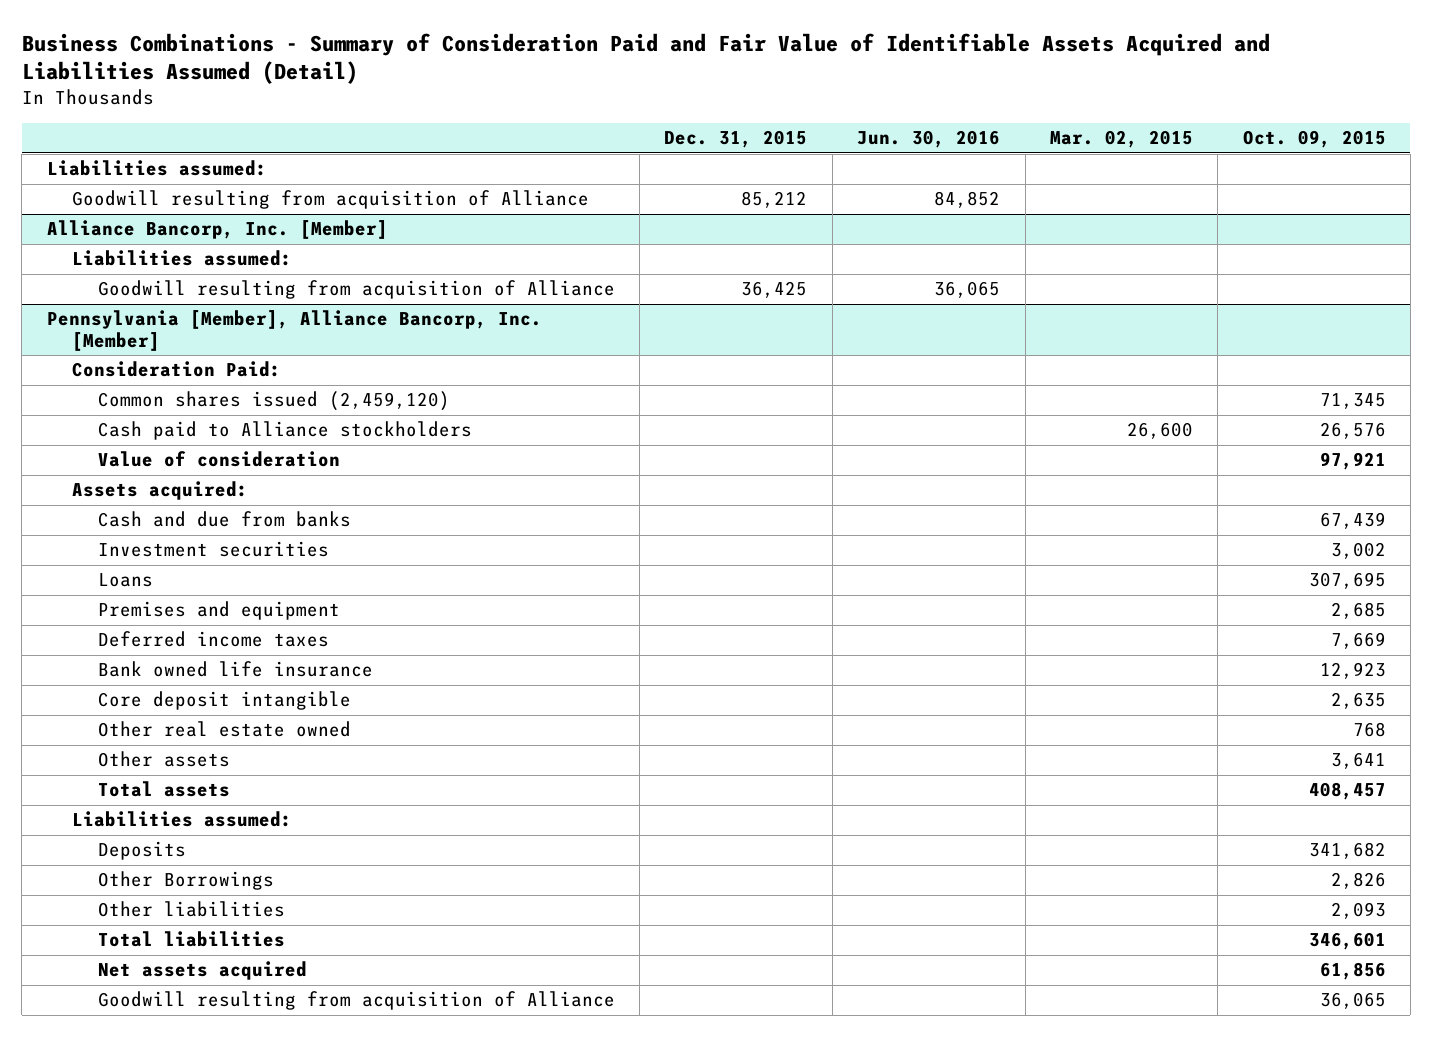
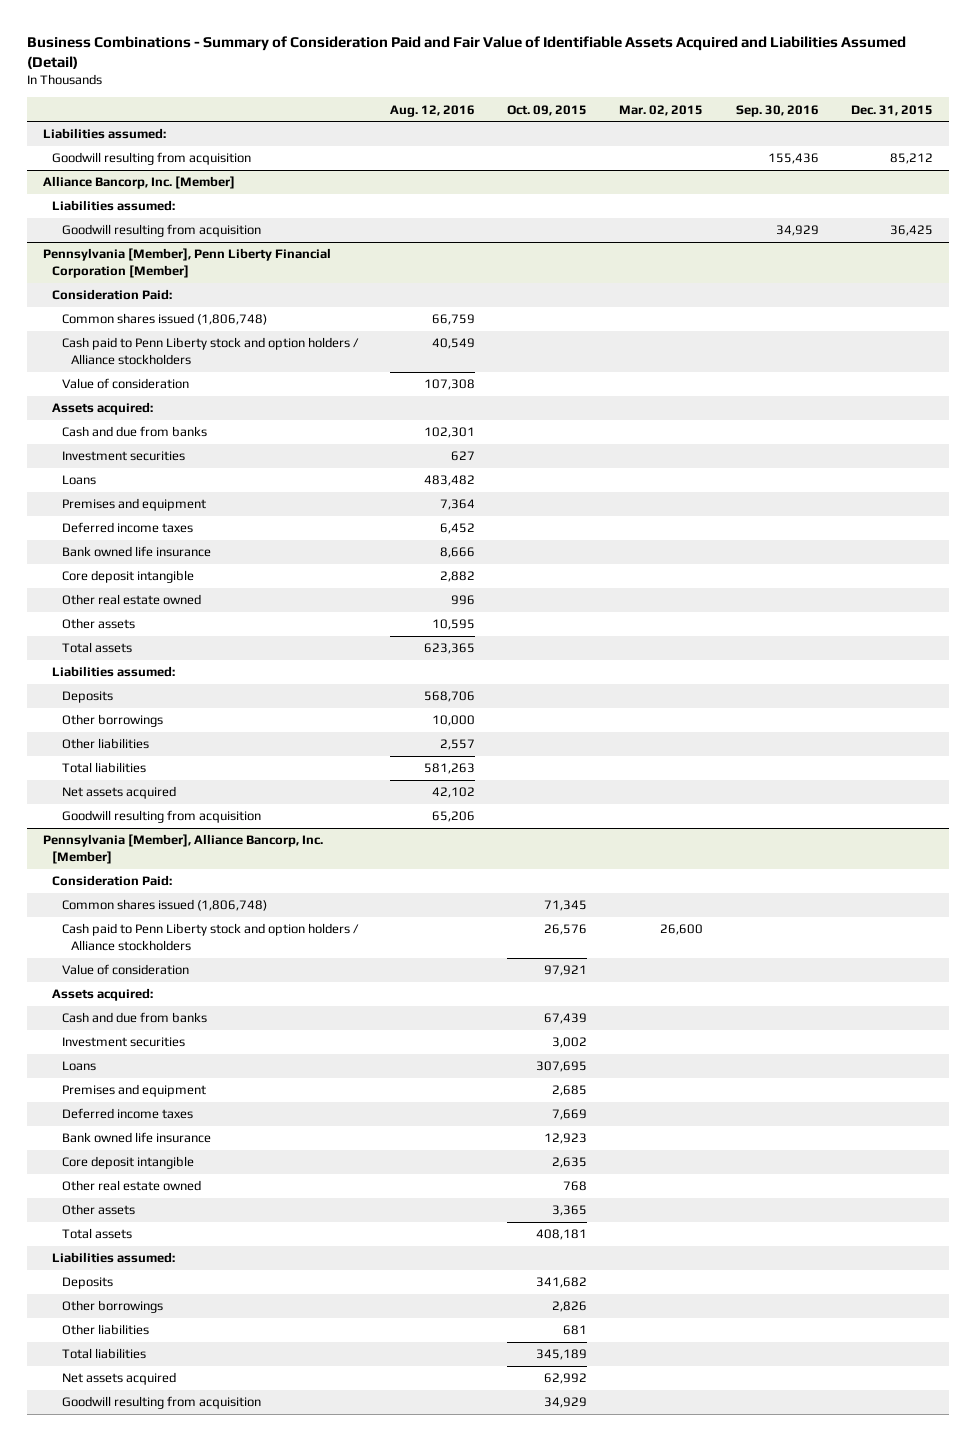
[857,130,1001,149] Jun. 30, 2016 -> none
none -> [389,104,475,117] Aug. 12, 2016
none -> [735,104,819,117] Sep. 30, 2016
[72,190,590,210] Goodwill resulting from acquisition of Alliance -> [52,152,252,166] Goodwill resulting from acquisition
[97,280,615,300] Goodwill resulting from acquisition of Alliance -> [61,224,261,238] Goodwill resulting from acquisition
none -> [43,248,332,278] Pennsylvania [Member], Penn Liberty Financial Corporation [Member]
none -> [52,289,173,301] Consideration Paid:
none -> [61,313,267,326] Common shares issued (1,806,748)
none -> [61,337,359,365] Cash paid to Penn Liberty stock and option holders / Alliance stockholders
none -> [61,378,189,390] Value of consideration
none -> [52,402,154,416] Assets acquired:
none -> [61,426,207,438] Cash and due from banks
none -> [61,451,185,462] Investment securities
none -> [61,475,96,486] Loans
none -> [61,498,206,512] Premises and equipment
none -> [61,522,193,534] Deferred income taxes
none -> [61,546,211,558] Bank owned life insurance
none -> [61,570,194,584] Core deposit intangible
none -> [61,594,201,606] Other real estate owned
none -> [61,618,135,630] Other assets
none -> [61,642,132,654] Total assets
none -> [52,666,176,678] Liabilities assumed:
none -> [61,691,113,704] Deposits
none -> [61,714,163,728] Other borrowings
none -> [61,738,149,750] Other liabilities
none -> [61,762,146,774] Total liabilities
none -> [61,786,176,800] Net assets acquired
none -> [61,810,261,824] Goodwill resulting from acquisition
[97,391,450,412] Common shares issued (2,459,120) -> [61,899,267,912] Common shares issued (1,806,748)
[97,421,472,441] Cash paid to Alliance stockholders -> [61,923,359,951] Cash paid to Penn Liberty stock and option holders / Alliance stockholders
[1330,752,1386,770] 3,641 -> [552,1205,588,1217] 3,365
[1308,782,1386,801] 408,457 -> [536,1229,588,1241] 408,181
[97,871,274,891] Other Borrowings -> [61,1300,163,1314] Other borrowings
[1330,902,1386,920] 2,093 -> [563,1325,588,1336] 681
[1308,932,1386,951] 346,601 -> [536,1349,588,1361] 345,189
[1319,962,1386,981] 61,856 -> [544,1373,588,1385] 62,992
[97,991,615,1011] Goodwill resulting from acquisition of Alliance -> [61,1396,261,1410] Goodwill resulting from acquisition
[1319,992,1386,1010] 36,065 -> [544,1397,588,1409] 34,929

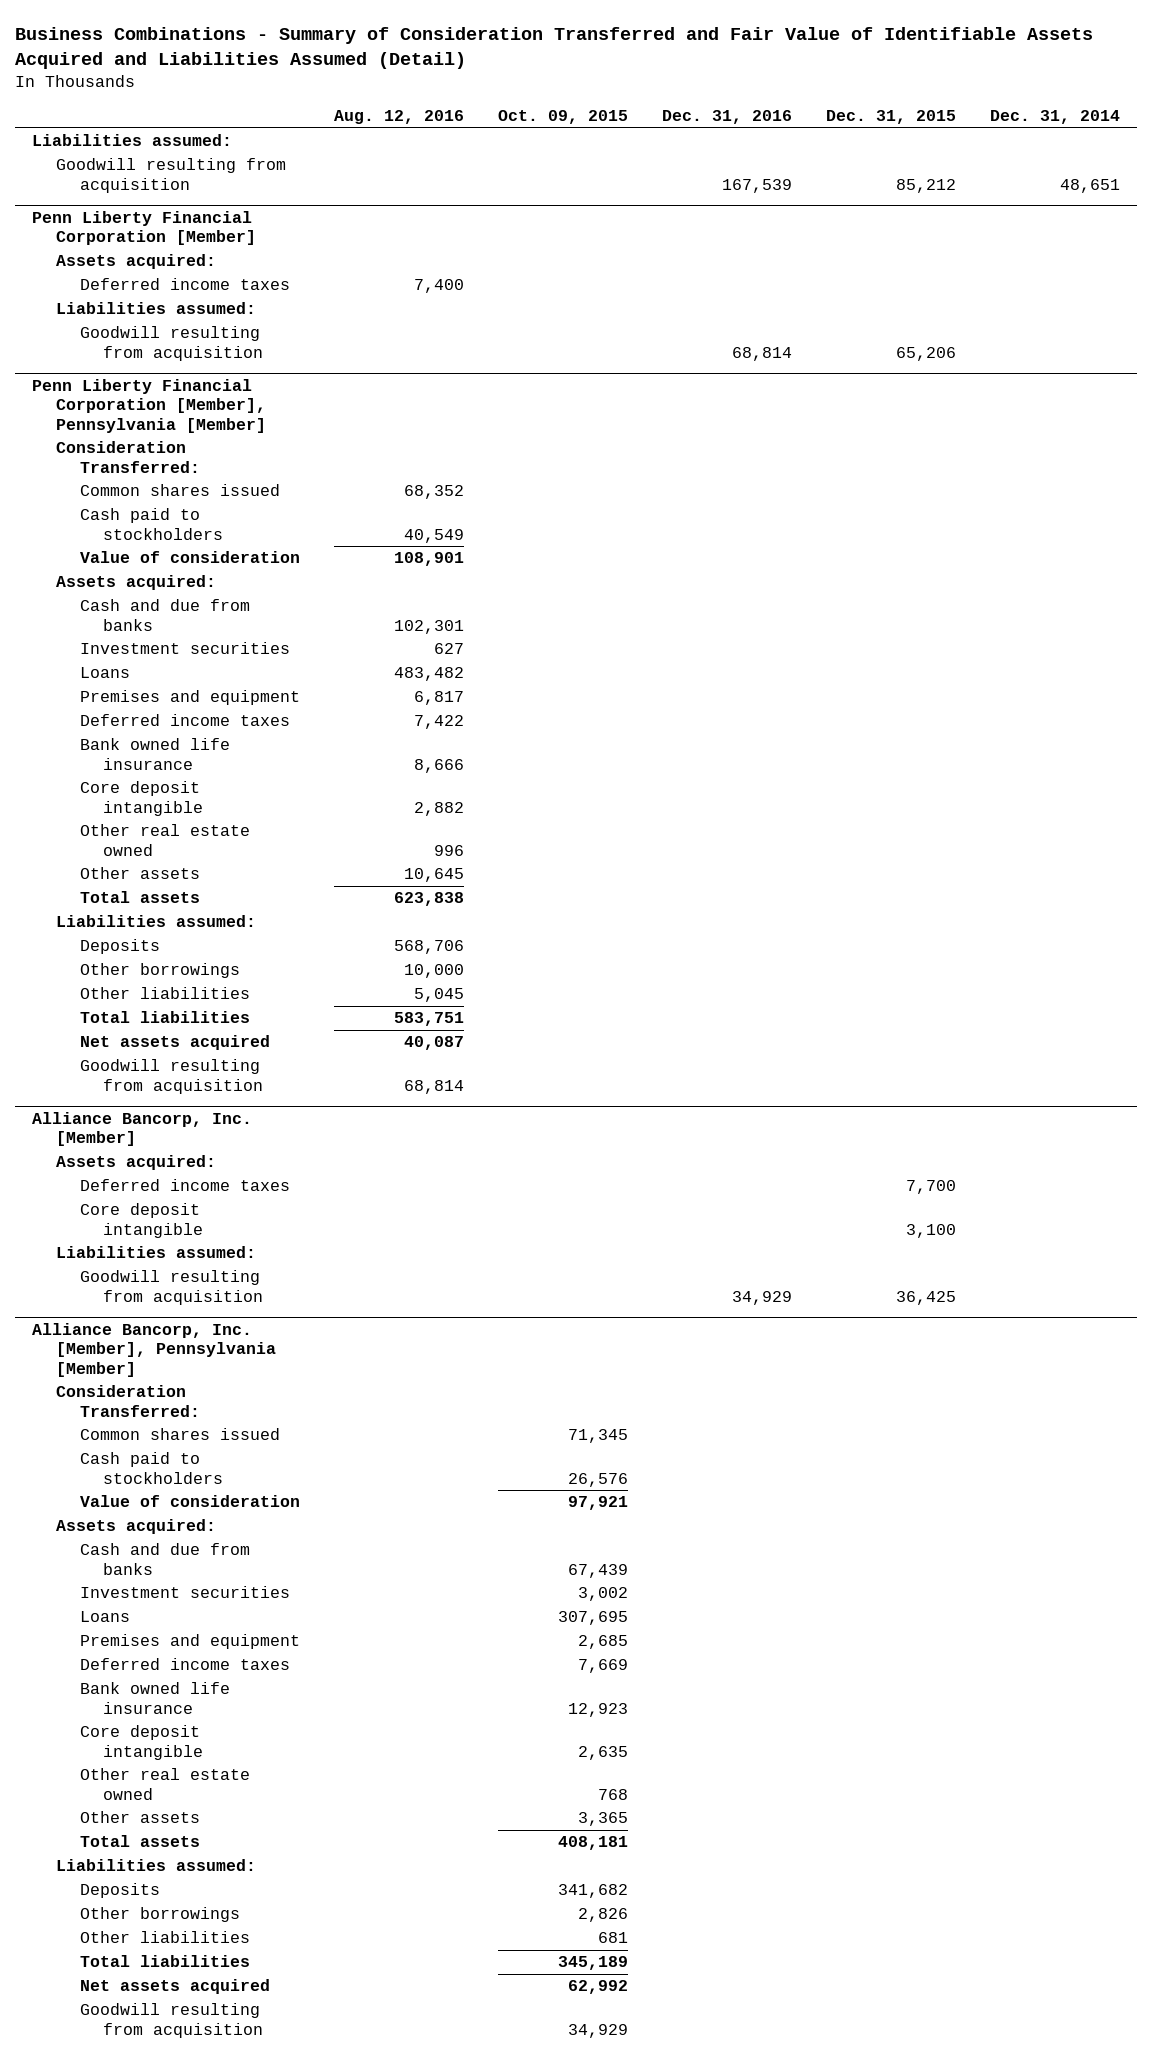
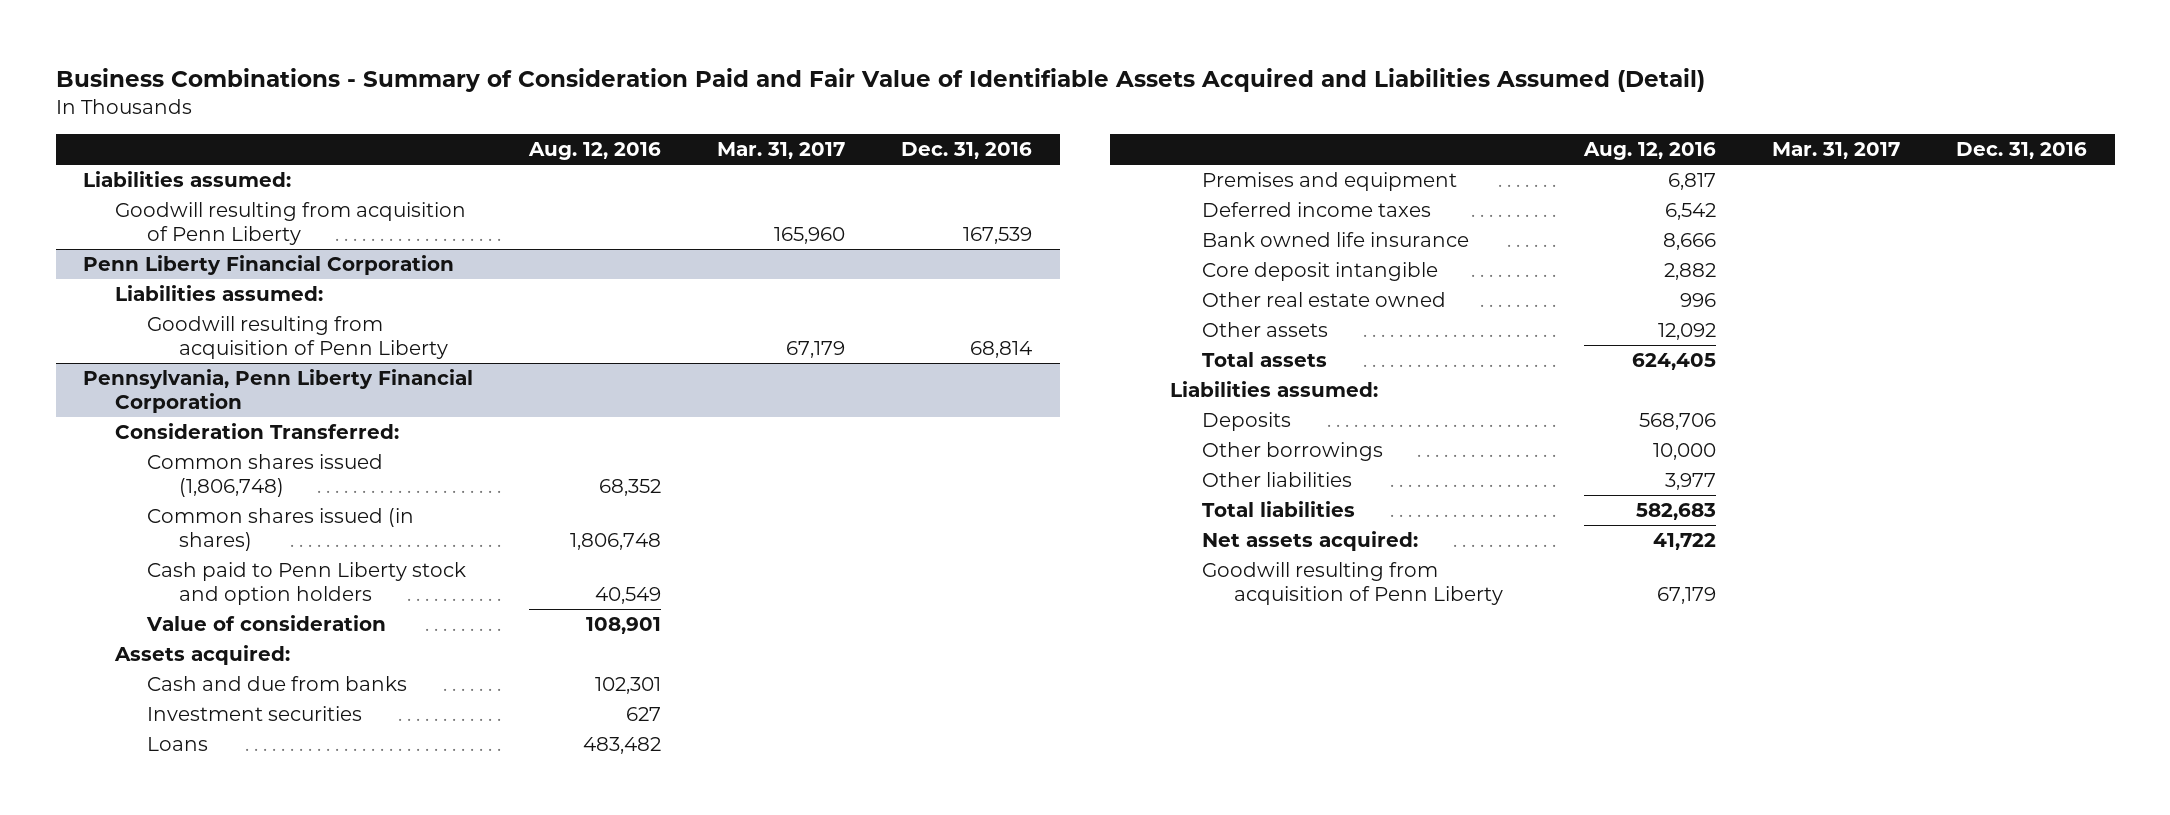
[14,27,1093,70] Business Combinations - Summary of Consideration Transferred and Fair Value of Identifiable Assets Acquired and Liabilities Assumed (Detail) -> [55,67,1705,92] Business Combinations - Summary of Consideration Paid and Fair Value of Identifiable Assets Acquired and Liabilities Assumed (Detail)
[497,110,628,125] Oct. 09, 2015 -> none
[826,110,957,125] Dec. 31, 2015 -> none
[990,110,1121,125] Dec. 31, 2014 -> none
none -> [717,141,846,159] Mar. 31, 2017
[55,254,216,270] Assets acquired: -> none
[79,278,290,291] Deferred income taxes -> none
[55,158,286,193] Goodwill resulting from acquisition -> [115,202,467,245] Goodwill resulting from acquisition of Penn Liberty
[31,211,256,246] Penn Liberty Financial Corporation [Member] -> [83,255,455,276] Penn Liberty Financial Corporation
[79,326,264,361] Goodwill resulting from acquisition -> [147,316,448,359] Goodwill resulting from acquisition of Penn Liberty
[31,379,266,433] Penn Liberty Financial Corporation [Member], Pennsylvania [Member] -> [83,369,474,413] Pennsylvania, Penn Liberty Financial Corporation
[79,484,280,497] Common shares issued -> [147,454,384,497] Common shares issued (1,806,748)
none -> [147,508,415,551] Common shares issued (in shares)
[79,508,224,540] Cash paid to stockholders -> [147,562,467,605] Cash paid to Penn Liberty stock and option holders
[413,715,464,730] 7,422 -> [1665,203,1717,221] 6,542
[403,868,464,883] 10,645 -> [1658,323,1717,341] 12,092
[393,892,464,907] 623,838 -> [1632,353,1717,371] 624,405
[31,1112,252,1147] Alliance Bancorp, Inc. [Member] -> none
[55,1155,216,1171] Assets acquired: -> none
[79,1179,290,1192] Deferred income taxes -> none
[79,1203,204,1238] Core deposit intangible -> none
[55,1246,256,1259] Liabilities assumed: -> none
[79,1270,264,1305] Goodwill resulting from acquisition -> none
[31,1323,276,1377] Alliance Bancorp, Inc. [Member], Pennsylvania [Member] -> none
[55,1385,200,1417] Consideration Transferred: -> none
[79,1428,280,1441] Common shares issued -> none
[79,1452,224,1484] Cash paid to stockholders -> none
[79,1495,300,1508] Value of consideration -> none
[55,1519,216,1535] Assets acquired: -> none
[79,1543,250,1575] Cash and due from banks -> none
[79,1586,290,1599] Investment securities -> none
[79,1611,130,1623] Loans -> none
[79,1634,300,1650] Premises and equipment -> none
[79,1658,290,1671] Deferred income taxes -> none
[79,1682,230,1714] Bank owned life insurance -> none
[79,1725,204,1760] Core deposit intangible -> none
[79,1768,250,1800] Other real estate owned -> none
[79,1811,200,1824] Other assets -> none
[79,1835,200,1848] Total assets -> none
[55,1859,256,1872] Liabilities assumed: -> none
[79,1883,160,1899] Deposits -> none
[79,1907,240,1923] Other borrowings -> none
[79,1931,250,1944] Other liabilities -> none
[79,1955,250,1968] Total liabilities -> none
[79,1979,270,1995] Net assets acquired -> none
[79,2003,264,2038] Goodwill resulting from acquisition -> none
[413,988,464,1003] 5,045 -> [1665,473,1717,491] 3,977
[393,1012,464,1027] 583,751 -> [1636,503,1717,521] 582,683
[79,1035,270,1051] Net assets acquired -> [1201,531,1418,552] Net assets acquired:
[403,1036,464,1051] 40,087 -> [1653,533,1717,551] 41,722
[79,1059,264,1094] Goodwill resulting from acquisition -> [1201,562,1503,605] Goodwill resulting from acquisition of Penn Liberty
[403,1079,464,1094] 68,814 -> [1657,586,1717,604] 67,179

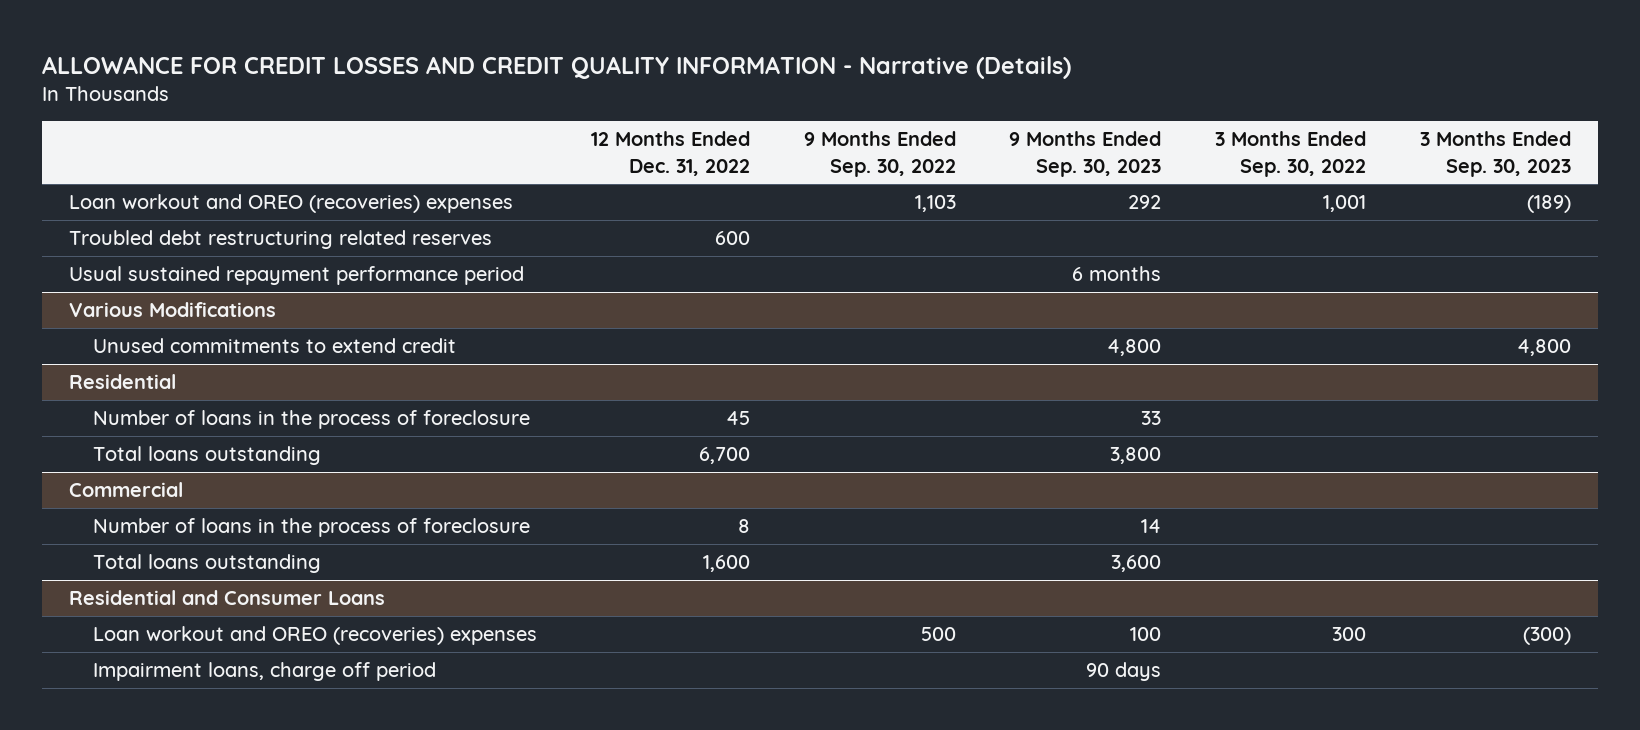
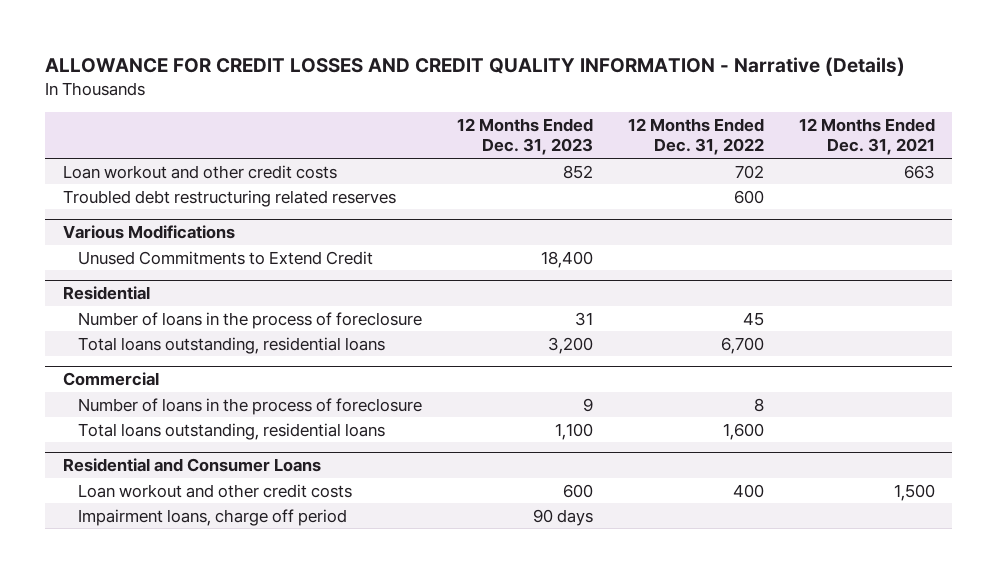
[803,131,956,177] 9 Months Ended Sep. 30, 2022 -> none
[1009,131,1162,177] 9 Months Ended Sep. 30, 2023 -> none
[1215,131,1367,177] 3 Months Ended Sep. 30, 2022 -> none
[1419,131,1571,177] 3 Months Ended Sep. 30, 2023 -> none
none -> [457,118,594,156] 12 Months Ended Dec. 31, 2023
none -> [798,118,935,156] 12 Months Ended Dec. 31, 2021
[69,194,514,214] Loan workout and OREO (recoveries) expenses -> none
none -> [62,164,337,179] Loan workout and other credit costs
[69,266,525,286] Usual sustained repayment performance period -> none
[92,338,456,354] Unused commitments to extend credit -> [78,250,374,265] Unused Commitments to Extend Credit
[92,446,321,466] Total loans outstanding -> [78,336,386,354] Total loans outstanding, residential loans
[92,554,321,574] Total loans outstanding -> [78,422,386,440] Total loans outstanding, residential loans
[92,626,537,646] Loan workout and OREO (recoveries) expenses -> none
none -> [78,483,353,498] Loan workout and other credit costs

